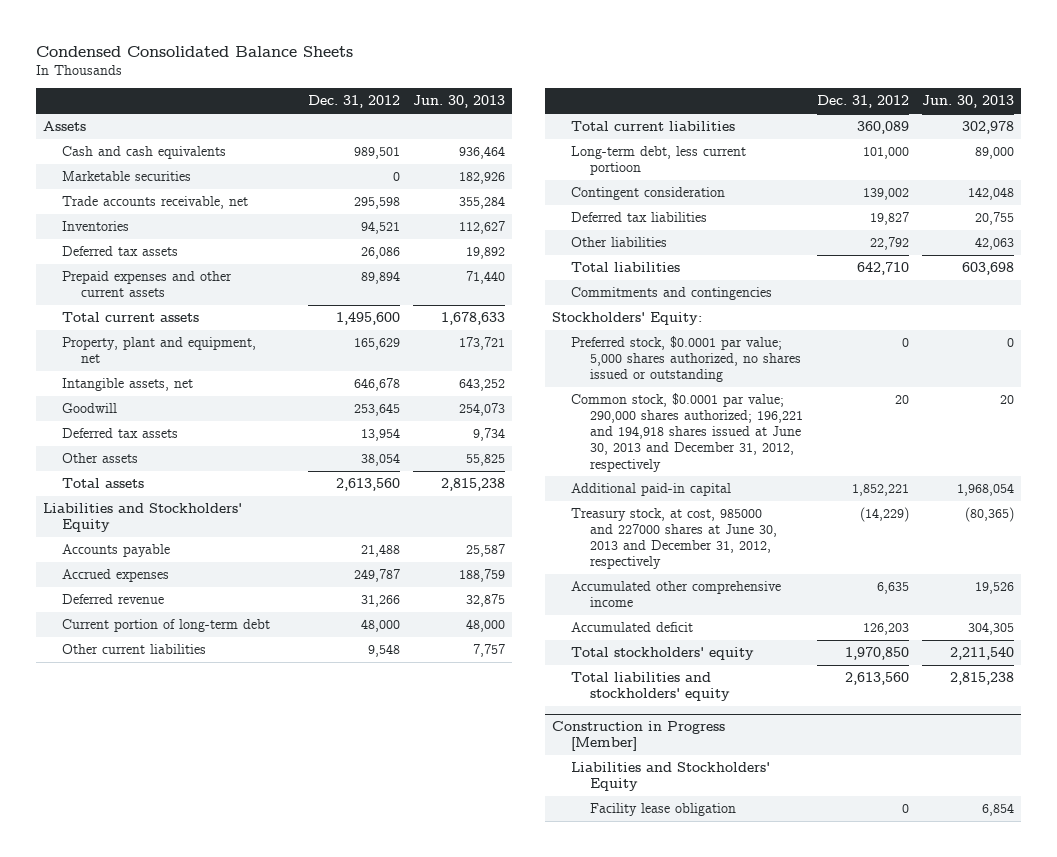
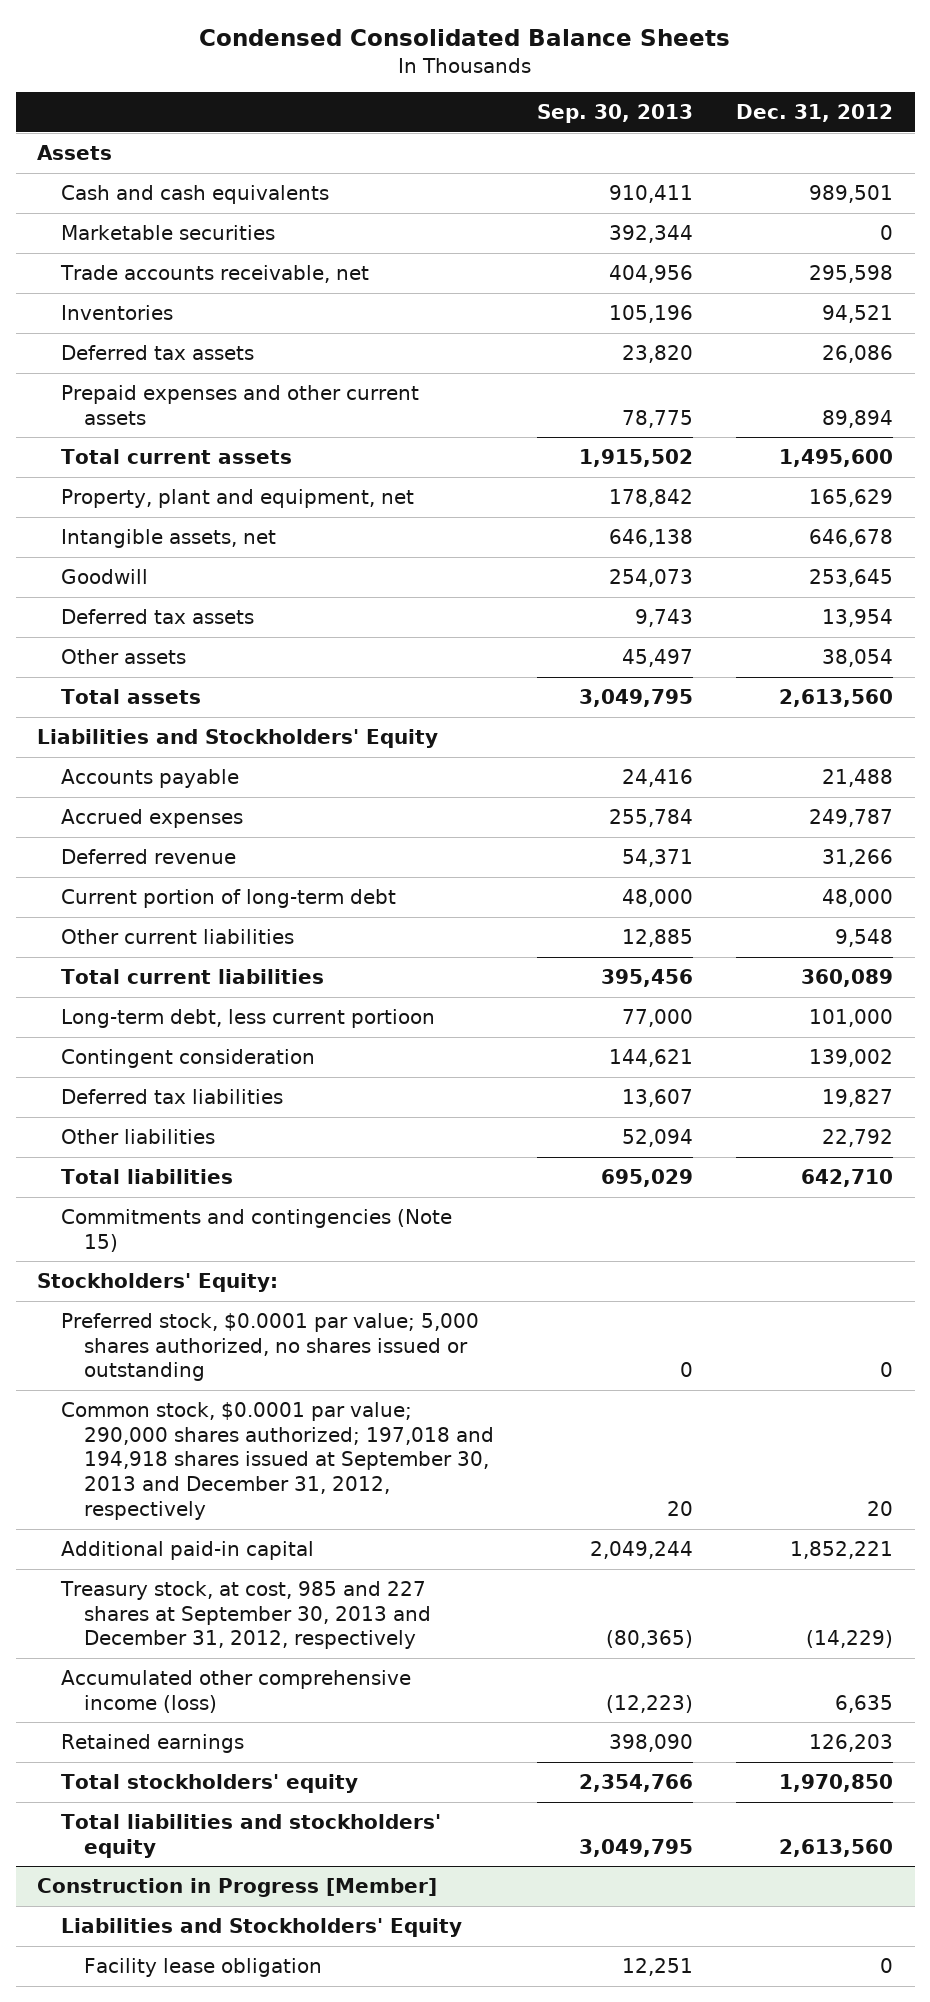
[413,95,506,109] Jun. 30, 2013 -> none
none -> [537,104,694,124] Sep. 30, 2013
[571,287,773,301] Commitments and contingencies -> [60,1208,452,1252] Commitments and contingencies (Note 15)
[571,393,804,472] Common stock, $0.0001 par value; 290,000 shares authorized; 196,221 and 194,918 shares issued at June 30, 2013 and December 31, 2012, respectively -> [60,1401,495,1520] Common stock, $0.0001 par value; 290,000 shares authorized; 197,018 and 194,918 shares issued at September 30, 2013 and December 31, 2012, respectively
[571,508,778,570] Treasury stock, at cost, 985000 and 227000 shares at June 30, 2013 and December 31, 2012, respectively -> [59,1580,432,1650] Treasury stock, at cost, 985 and 227 shares at September 30, 2013 and December 31, 2012, respectively
[571,581,782,608] Accumulated other comprehensive income -> [60,1669,411,1713] Accumulated other comprehensive income (loss)
[571,622,694,633] Accumulated deficit -> [60,1733,244,1753] Retained earnings

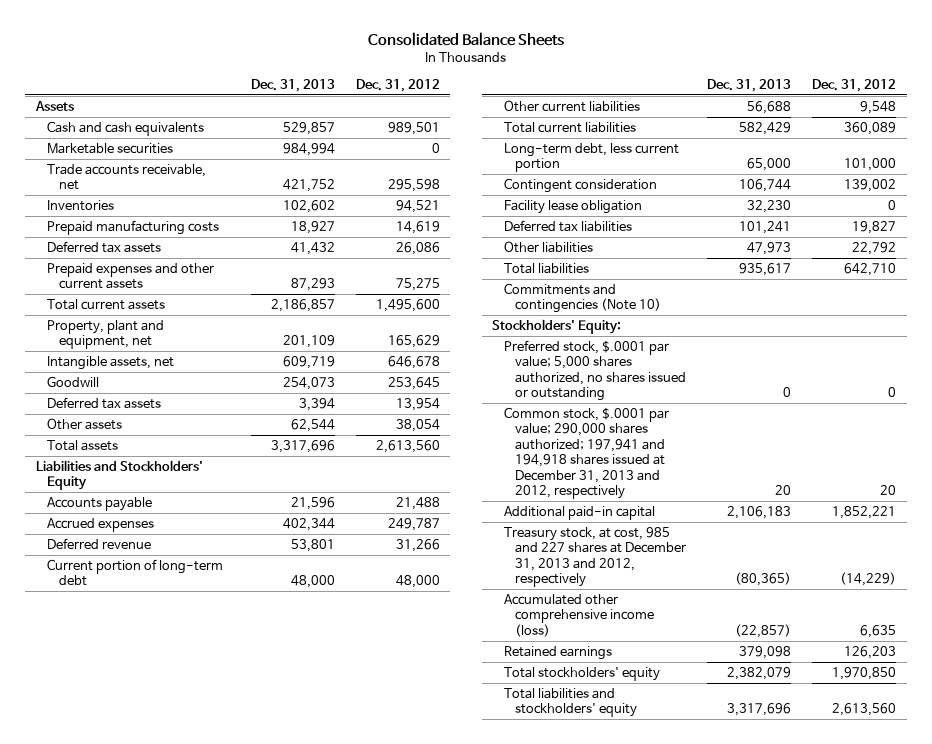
[199,29,731,47] Condensed Consolidated Balance Sheets -> [367,31,564,46] Consolidated Balance Sheets
[537,104,694,124] Sep. 30, 2013 -> none
none -> [250,79,335,93] Dec. 31, 2013
none -> [47,219,220,235] Prepaid manufacturing costs
[822,409,894,428] 89,894 -> [395,278,440,292] 75,275
[60,1008,435,1028] Long-term debt, less current portioon -> [503,142,679,173] Long-term debt, less current portion
none -> [503,199,642,214] Facility lease obligation
[60,1208,452,1252] Commitments and contingencies (Note 15) -> [503,282,662,314] Commitments and contingencies (Note 10)
[60,1312,479,1382] Preferred stock, $0.0001 par value; 5,000 shares authorized, no shares issued or outstanding -> [503,339,687,402] Preferred stock, $.0001 par value; 5,000 shares authorized, no shares issued or outstanding
[60,1401,495,1520] Common stock, $0.0001 par value; 290,000 shares authorized; 197,018 and 194,918 shares issued at September 30, 2013 and December 31, 2012, respectively -> [503,406,669,499] Common stock, $.0001 par value; 290,000 shares authorized; 197,941 and 194,918 shares issued at December 31, 2013 and 2012, respectively
[59,1580,432,1650] Treasury stock, at cost, 985 and 227 shares at September 30, 2013 and December 31, 2012, respectively -> [503,526,687,588] Treasury stock, at cost, 985 and 227 shares at December 31, 2013 and 2012, respectively
[37,1877,438,1897] Construction in Progress [Member] -> none
[60,1917,462,1937] Liabilities and Stockholders' Equity -> none
[84,1957,323,1977] Facility lease obligation -> none

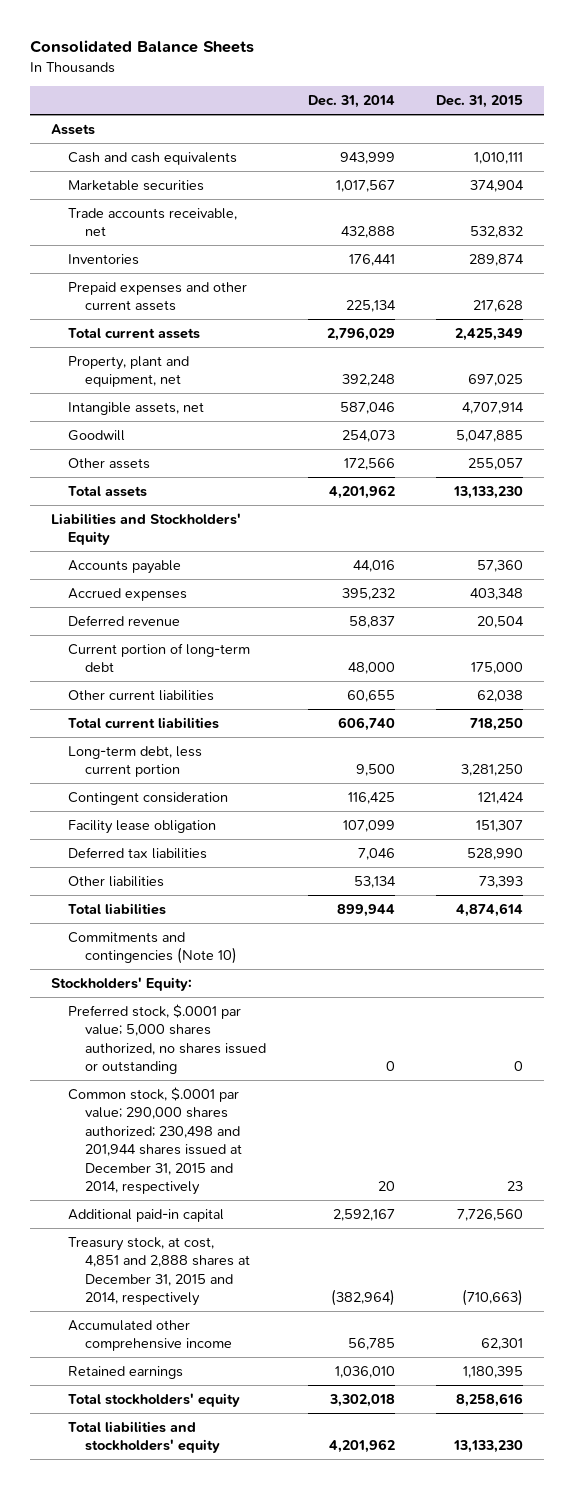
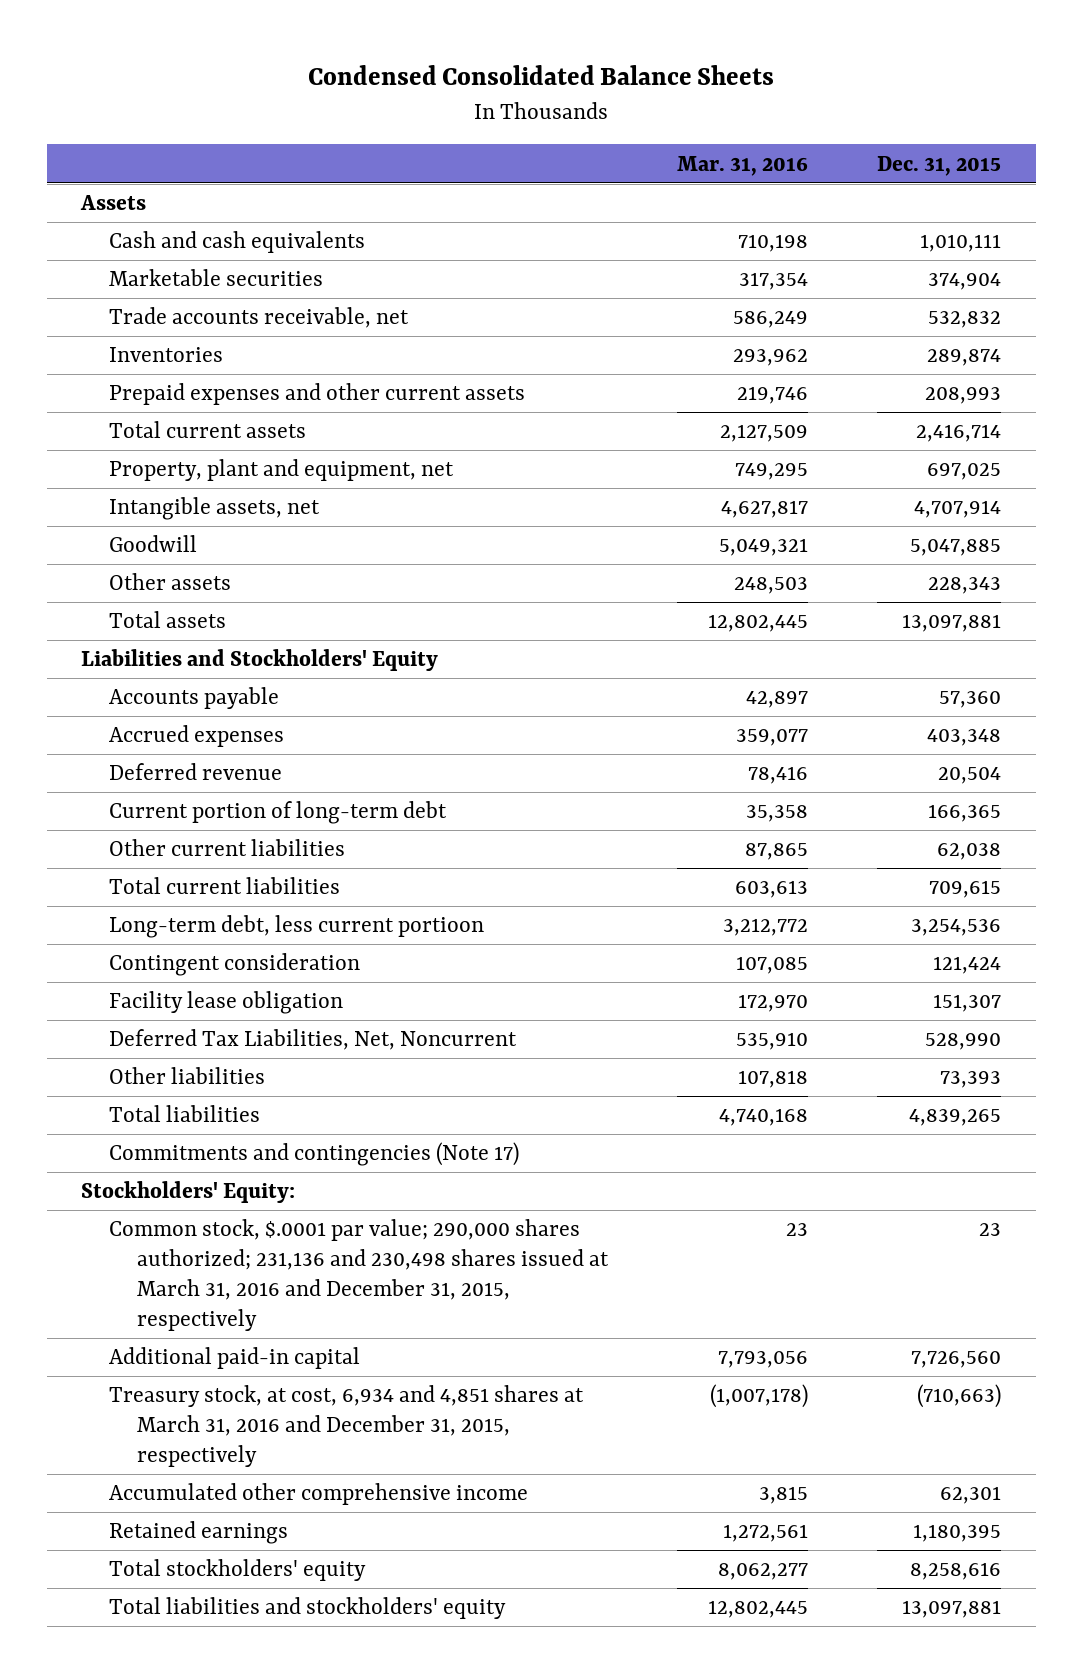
[30,40,255,54] Consolidated Balance Sheets -> [308,65,775,86] Condensed Consolidated Balance Sheets
[307,94,395,108] Dec. 31, 2014 -> none
none -> [677,155,809,176] Mar. 31, 2016
[473,300,524,313] 217,628 -> [925,387,1002,405] 208,993
[455,327,524,341] 2,425,349 -> [916,424,1002,443] 2,416,714
[468,457,524,470] 255,057 -> [928,577,1002,595] 228,343
[453,485,524,499] 13,133,230 -> [902,614,1002,633] 13,097,881
[471,662,524,675] 175,000 -> [928,804,1002,823] 166,365
[470,717,524,731] 718,250 -> [929,880,1002,899] 709,615
[68,745,203,778] Long-term debt, less current portion -> [109,915,485,939] Long-term debt, less current portioon
[461,764,524,777] 3,281,250 -> [911,919,1002,937] 3,254,536
[68,846,208,859] Deferred tax liabilities -> [109,1029,518,1051] Deferred Tax Liabilities, Net, Noncurrent
[456,902,524,917] 4,874,614 -> [909,1109,1002,1127] 4,839,265
[68,931,237,965] Commitments and contingencies (Note 10) -> [109,1142,520,1167] Commitments and contingencies (Note 17)
[68,1003,266,1075] Preferred stock, $.0001 par value; 5,000 shares authorized, no shares issued or outstanding -> none
[68,1086,242,1196] Common stock, $.0001 par value; 290,000 shares authorized; 230,498 and 201,944 shares issued at December 31, 2015 and 2014, respectively -> [109,1219,609,1332] Common stock, $.0001 par value; 290,000 shares authorized; 231,136 and 230,498 shares issued at March 31, 2016 and December 31, 2015, respectively
[68,1236,250,1307] Treasury stock, at cost, 4,851 and 2,888 shares at December 31, 2015 and 2014, respectively -> [109,1385,585,1468] Treasury stock, at cost, 6,934 and 4,851 shares at March 31, 2016 and December 31, 2015, respectively
[453,1440,524,1454] 13,133,230 -> [902,1600,1002,1619] 13,097,881

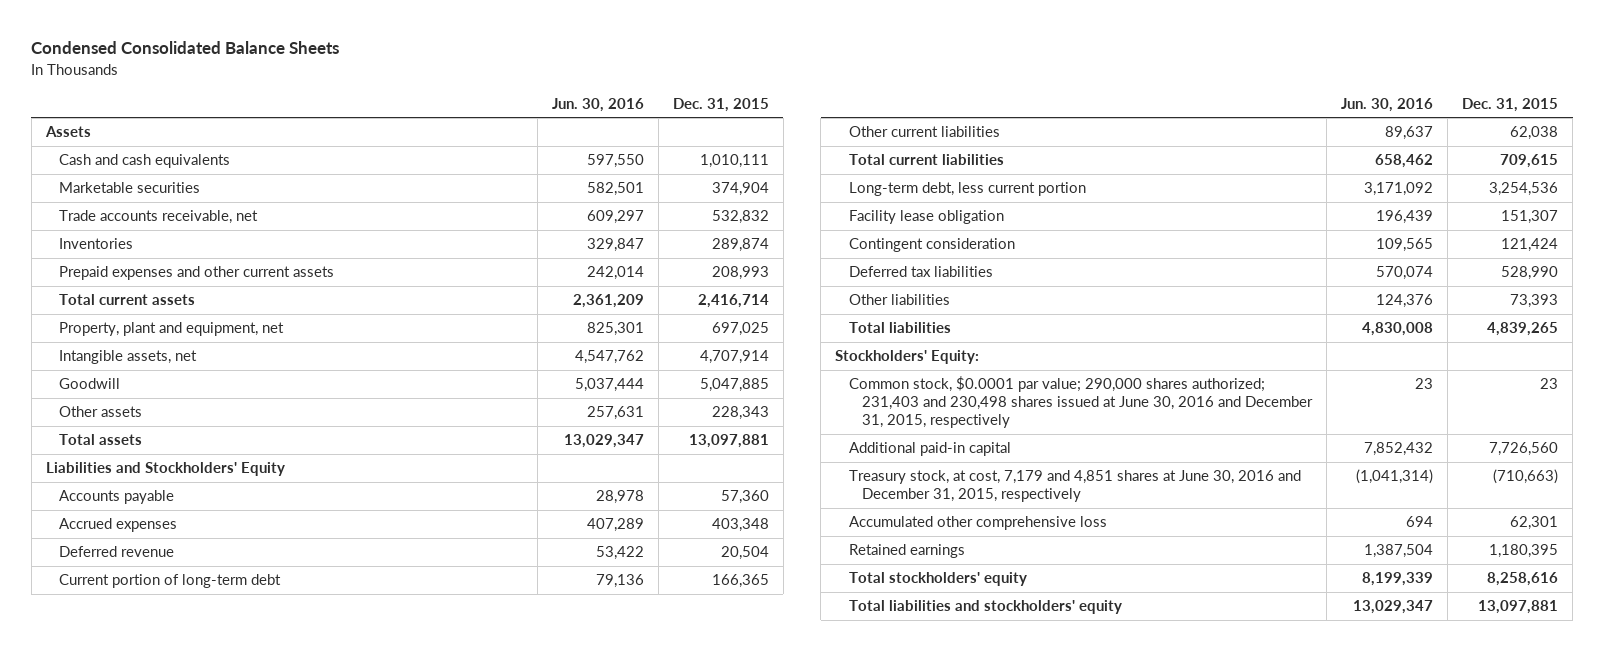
[677,155,809,176] Mar. 31, 2016 -> none
none -> [551,97,644,112] Jun. 30, 2016
[109,915,485,939] Long-term debt, less current portioon -> [848,182,1086,197] Long-term debt, less current portion
[109,953,361,977] Contingent consideration -> [848,238,1015,253] Contingent consideration
[109,1029,518,1051] Deferred Tax Liabilities, Net, Noncurrent -> [848,266,993,278] Deferred tax liabilities
[109,1142,520,1167] Commitments and contingencies (Note 17) -> none
[109,1219,609,1332] Common stock, $.0001 par value; 290,000 shares authorized; 231,136 and 230,498 shares issued at March 31, 2016 and December 31, 2015, respectively -> [848,376,1314,429] Common stock, $0.0001 par value; 290,000 shares authorized; 231,403 and 230,498 shares issued at June 30, 2016 and December 31, 2015, respectively
[109,1385,585,1468] Treasury stock, at cost, 6,934 and 4,851 shares at March 31, 2016 and December 31, 2015, respectively -> [848,470,1301,503] Treasury stock, at cost, 7,179 and 4,851 shares at June 30, 2016 and December 31, 2015, respectively
[109,1483,529,1506] Accumulated other comprehensive income -> [848,516,1107,531] Accumulated other comprehensive loss

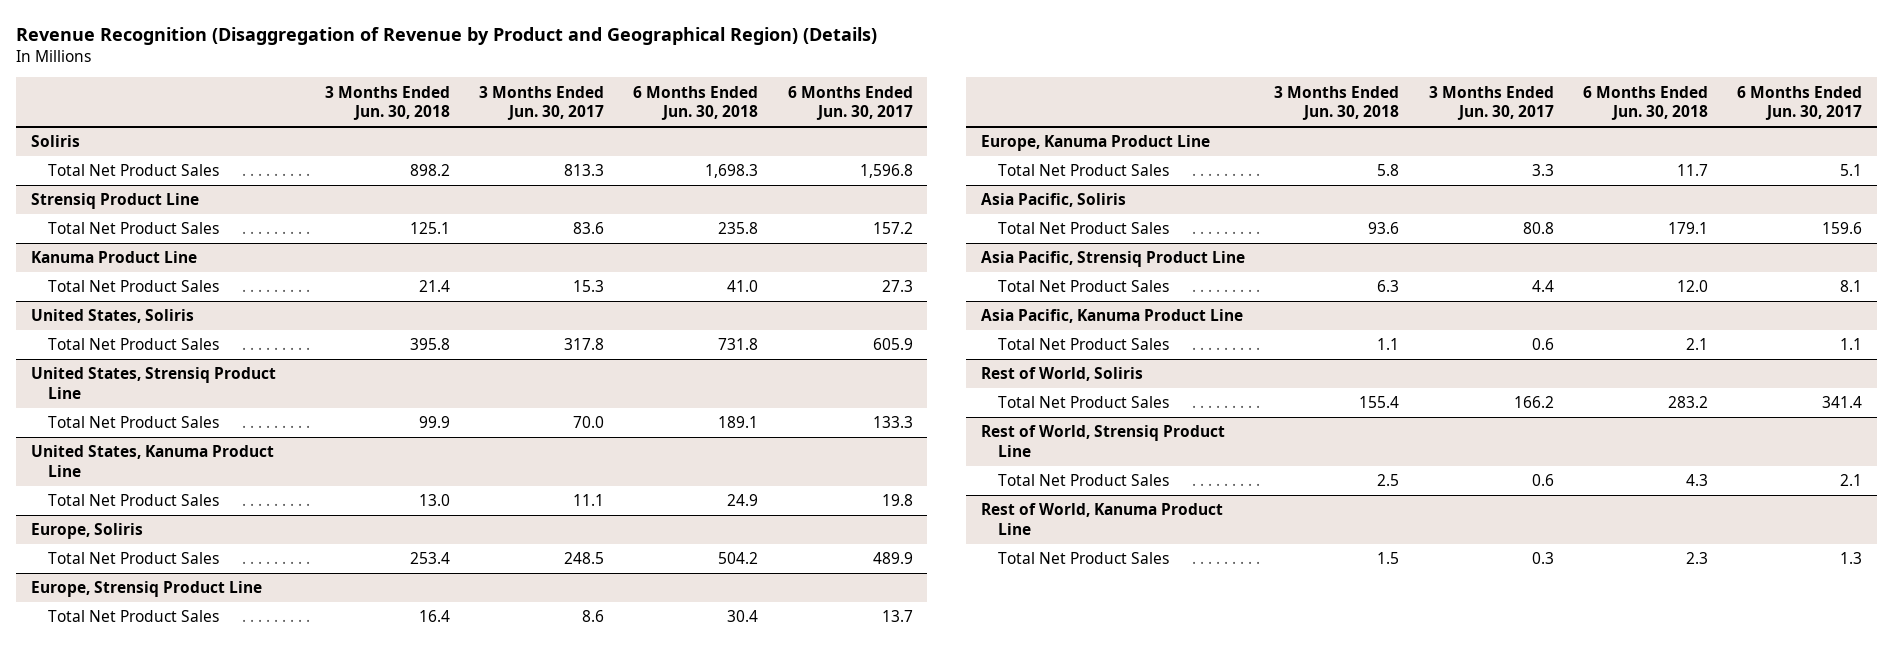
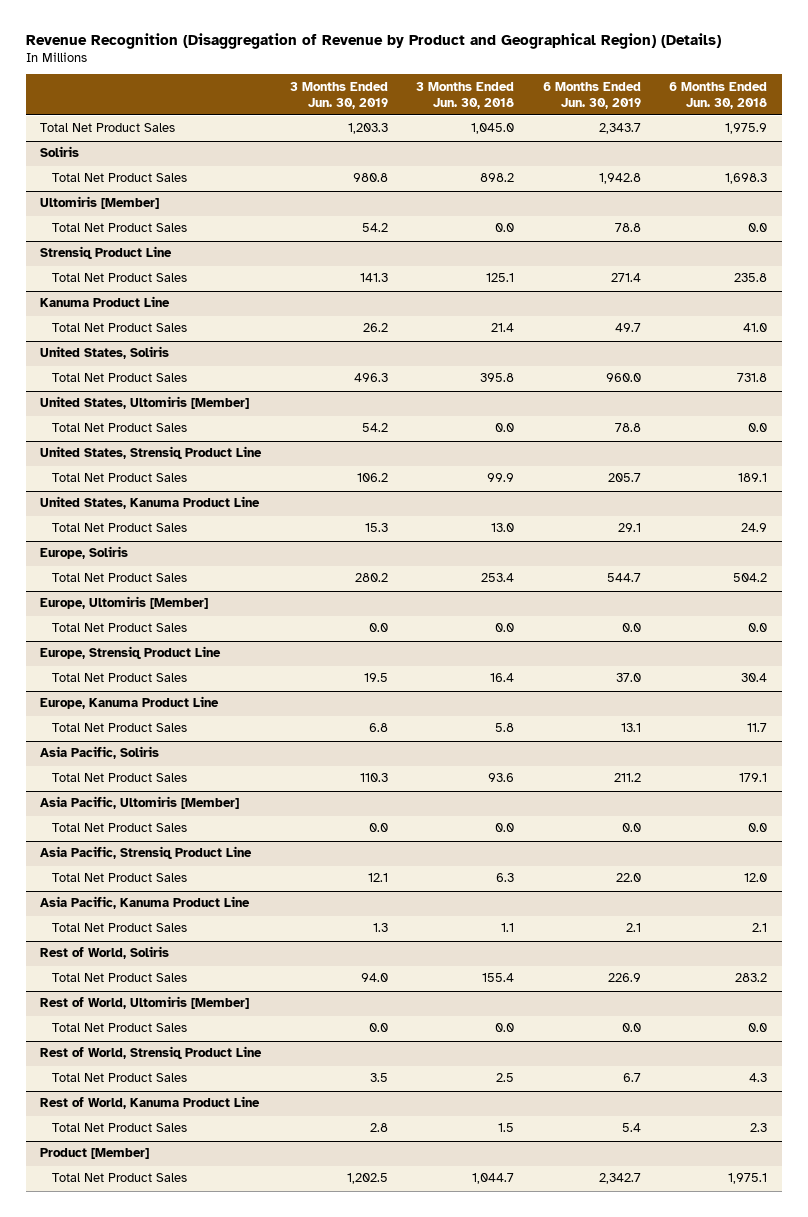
[478,85,604,121] 3 Months Ended Jun. 30, 2017 -> none
[787,85,913,121] 6 Months Ended Jun. 30, 2017 -> none
none -> [289,81,388,109] 3 Months Ended Jun. 30, 2019
none -> [542,81,641,109] 6 Months Ended Jun. 30, 2019
none -> [40,123,176,133] Total Net Product Sales
none -> [40,196,160,210] Ultomiris [Member]
none -> [52,223,188,233] Total Net Product Sales
none -> [40,396,250,410] United States, Ultomiris [Member]
none -> [52,423,188,433] Total Net Product Sales
none -> [40,596,209,610] Europe, Ultomiris [Member]
none -> [52,623,188,633] Total Net Product Sales
none -> [40,796,240,810] Asia Pacific, Ultomiris [Member]
none -> [52,823,188,833] Total Net Product Sales
none -> [40,996,250,1010] Rest of World, Ultomiris [Member]
none -> [52,1023,188,1033] Total Net Product Sales
none -> [40,1148,150,1160] Product [Member]
none -> [52,1173,188,1183] Total Net Product Sales

